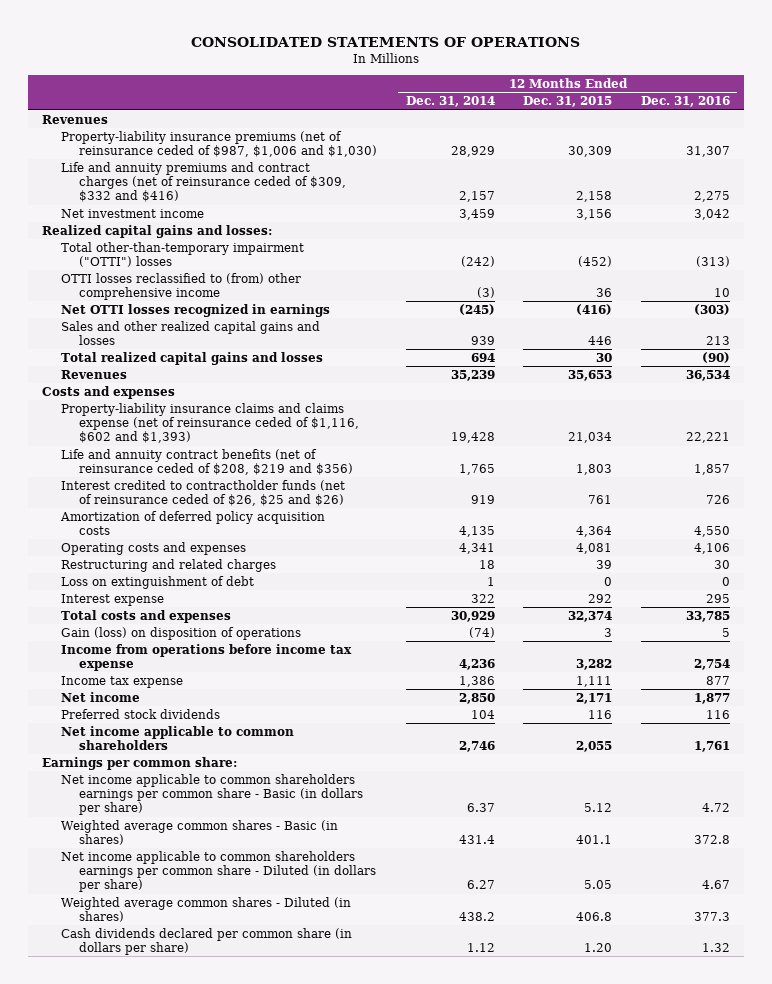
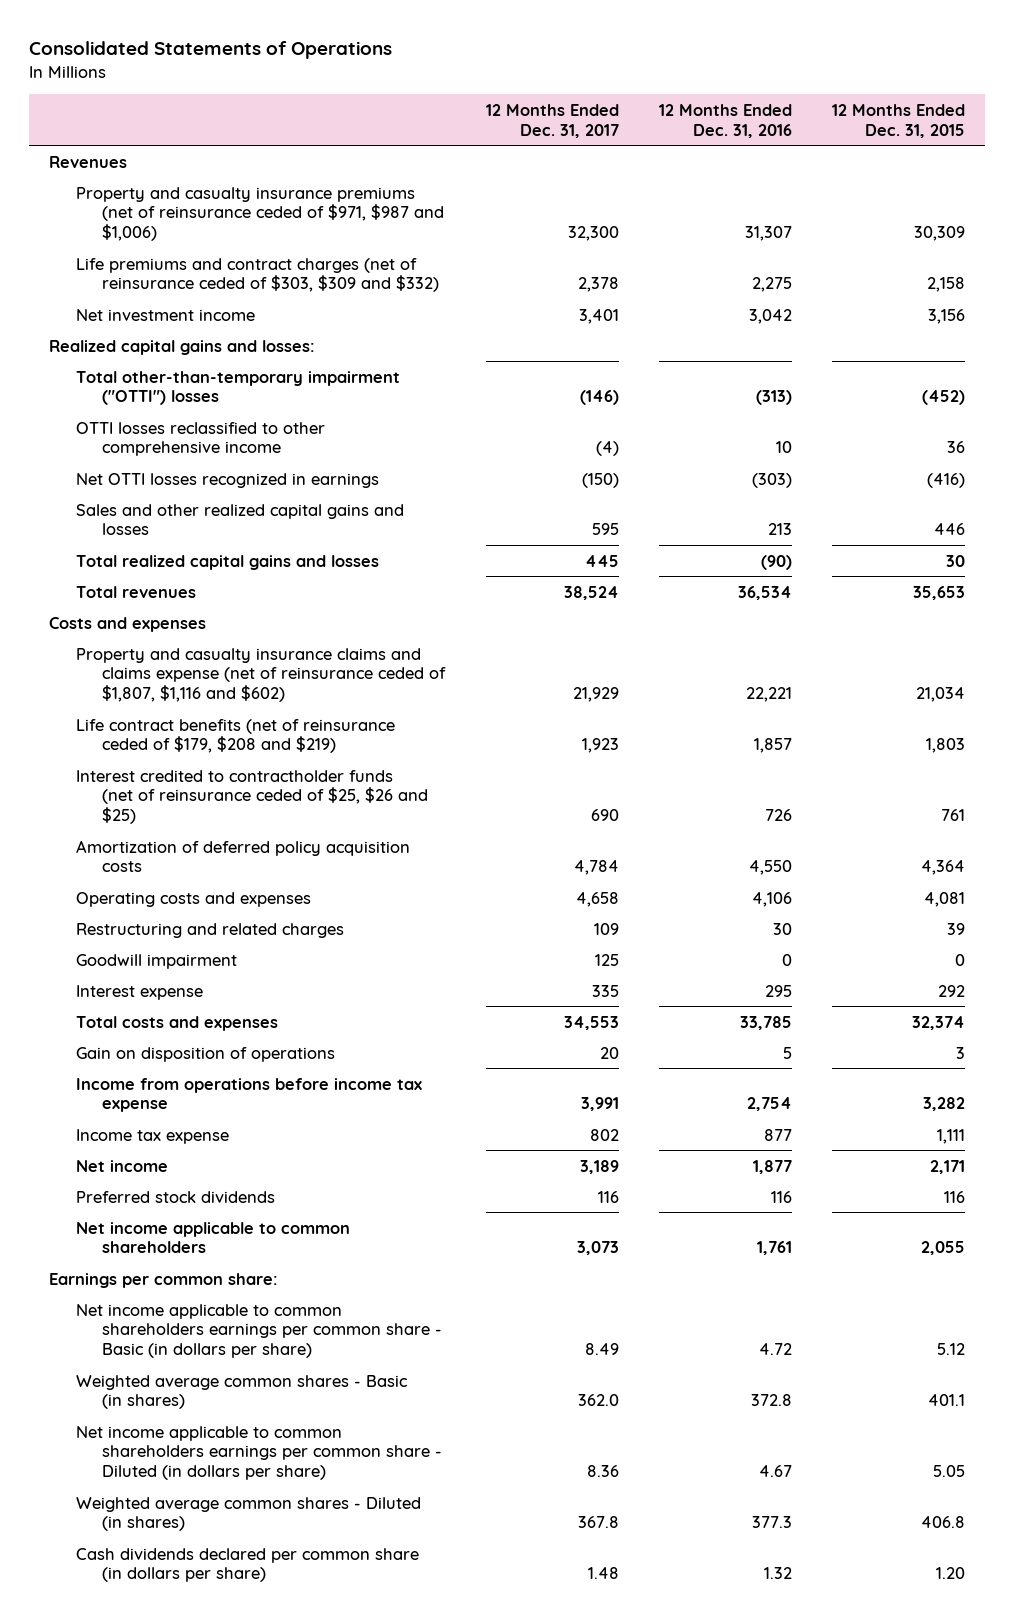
[191,36,581,47] CONSOLIDATED STATEMENTS OF OPERATIONS -> [29,41,393,60] Consolidated Statements of Operations
[405,96,495,108] Dec. 31, 2014 -> none
none -> [485,103,619,138] 12 Months Ended Dec. 31, 2017
[60,131,377,158] Property-liability insurance premiums (net of reinsurance ceded of $987, $1,006 and $1,030) -> [75,186,445,242] Property and casualty insurance premiums (net of reinsurance ceded of $971, $987 and $1,006)
[60,162,346,203] Life and annuity premiums and contract charges (net of reinsurance ceded of $309, $332 and $416) -> [75,257,440,293] Life premiums and contract charges (net of reinsurance ceded of $303, $309 and $332)
[60,273,301,301] OTTI losses reclassified to (from) other comprehensive income -> [75,421,325,457] OTTI losses reclassified to other comprehensive income
[60,370,127,380] Revenues -> [75,585,196,598] Total revenues
[60,403,359,444] Property-liability insurance claims and claims expense (net of reinsurance ceded of $1,116, $602 and $1,393) -> [75,647,447,703] Property and casualty insurance claims and claims expense (net of reinsurance ceded of $1,807, $1,116 and $602)
[60,449,353,476] Life and annuity contract benefits (net of reinsurance ceded of $208, $219 and $356) -> [75,718,395,754] Life contract benefits (net of reinsurance ceded of $179, $208 and $219)
[60,480,345,507] Interest credited to contractholder funds (net of reinsurance ceded of $26, $25 and $26) -> [75,769,429,825] Interest credited to contractholder funds (net of reinsurance ceded of $25, $26 and $25)
[60,576,254,590] Loss on extinguishment of debt -> none
none -> [75,953,237,969] Goodwill impairment
[60,627,301,641] Gain (loss) on disposition of operations -> [75,1046,335,1062] Gain on disposition of operations

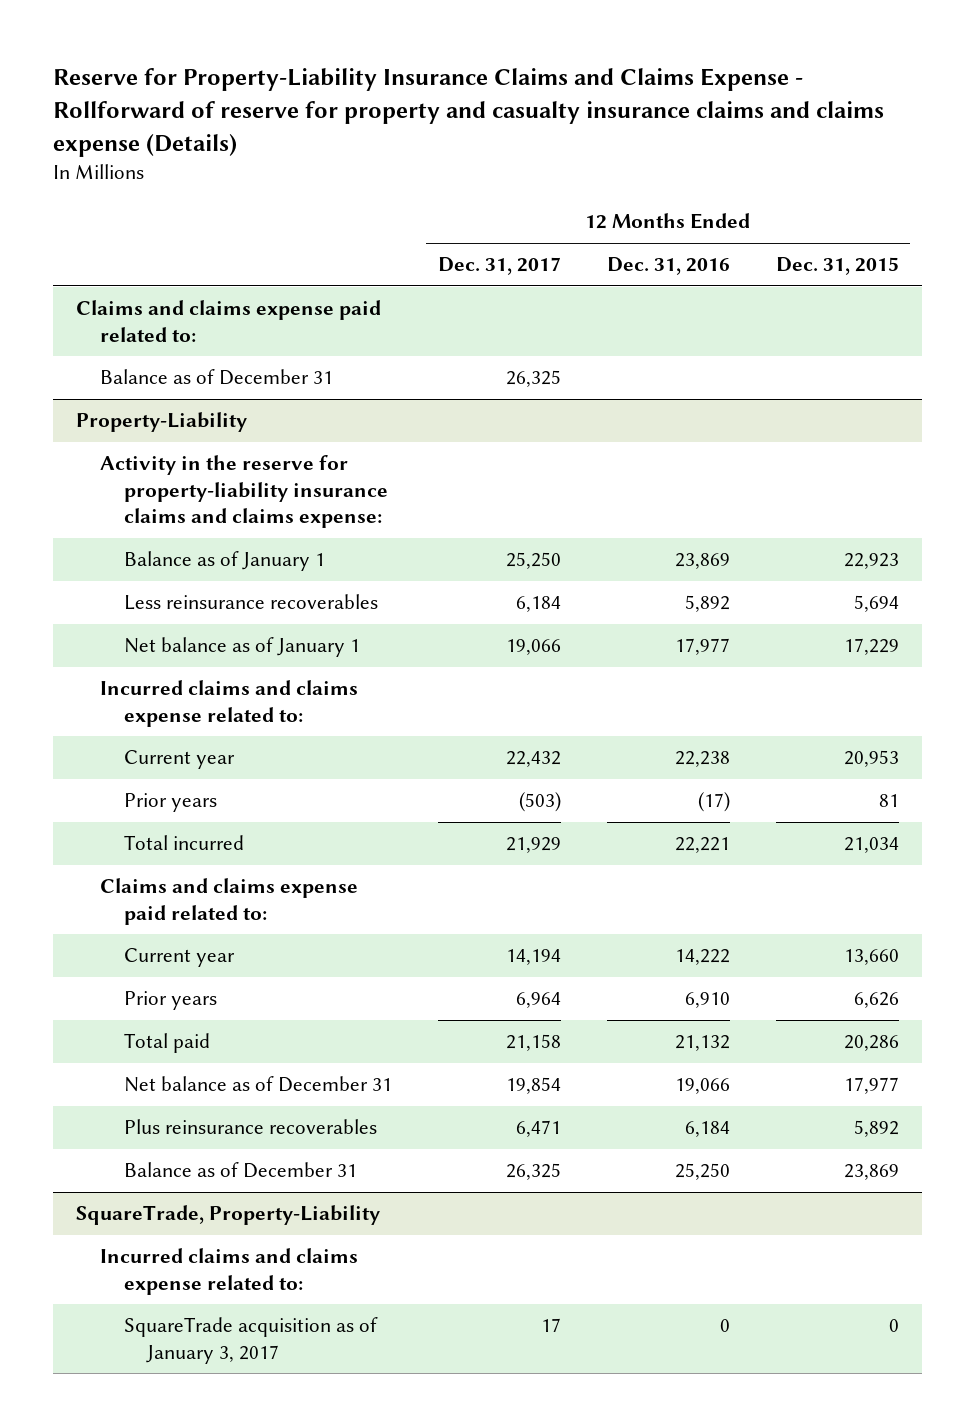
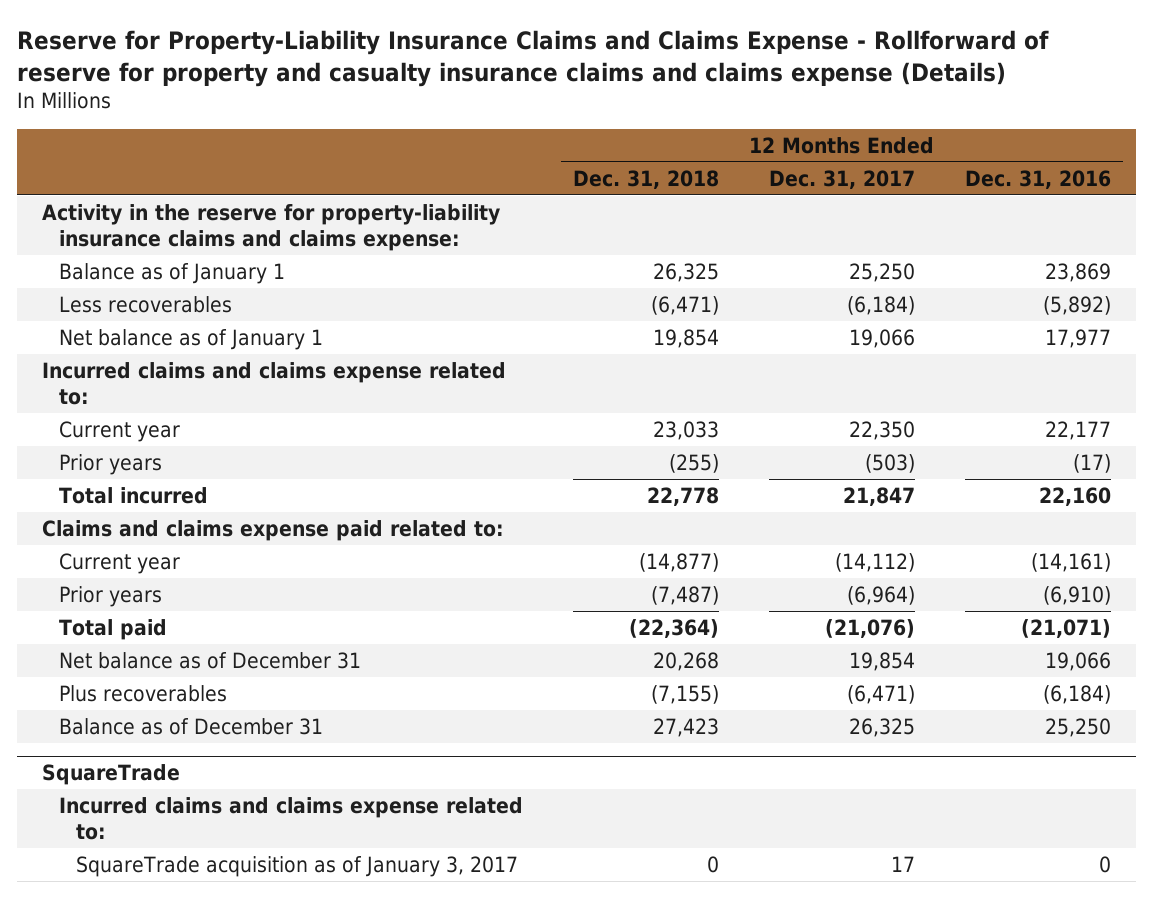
[775,257,899,276] Dec. 31, 2015 -> none
none -> [573,169,720,189] Dec. 31, 2018
[75,300,381,342] Claims and claims expense paid related to: -> none
[99,369,333,386] Balance as of December 31 -> none
[75,412,247,433] Property-Liability -> none
[123,594,378,611] Less reinsurance recoverables -> [59,296,233,314] Less recoverables
[515,596,561,613] 6,184 -> [846,296,915,316] (6,184)
[684,595,730,613] 5,892 -> [1042,296,1111,316] (5,892)
[505,751,561,768] 22,432 -> [848,421,915,441] 22,350
[674,751,730,768] 22,238 -> [1044,421,1111,441] 22,177
[505,837,561,854] 21,929 -> [842,487,915,507] 21,847
[674,837,730,854] 22,221 -> [1038,487,1111,507] 22,160
[505,949,561,966] 14,194 -> [834,553,915,573] (14,112)
[674,949,730,966] 14,222 -> [1030,553,1111,573] (14,161)
[515,992,561,1009] 6,964 -> [846,586,915,606] (6,964)
[684,992,730,1009] 6,910 -> [1042,586,1111,606] (6,910)
[505,1034,561,1052] 21,158 -> [824,619,915,639] (21,076)
[674,1035,730,1052] 21,132 -> [1020,619,1111,639] (21,071)
[123,1119,377,1135] Plus reinsurance recoverables -> [59,685,228,703] Plus recoverables
[515,1120,561,1138] 6,471 -> [846,685,915,705] (6,471)
[684,1121,730,1138] 6,184 -> [1042,685,1111,705] (6,184)
[75,1205,380,1226] SquareTrade, Property-Liability -> none
none -> [41,764,180,786] SquareTrade

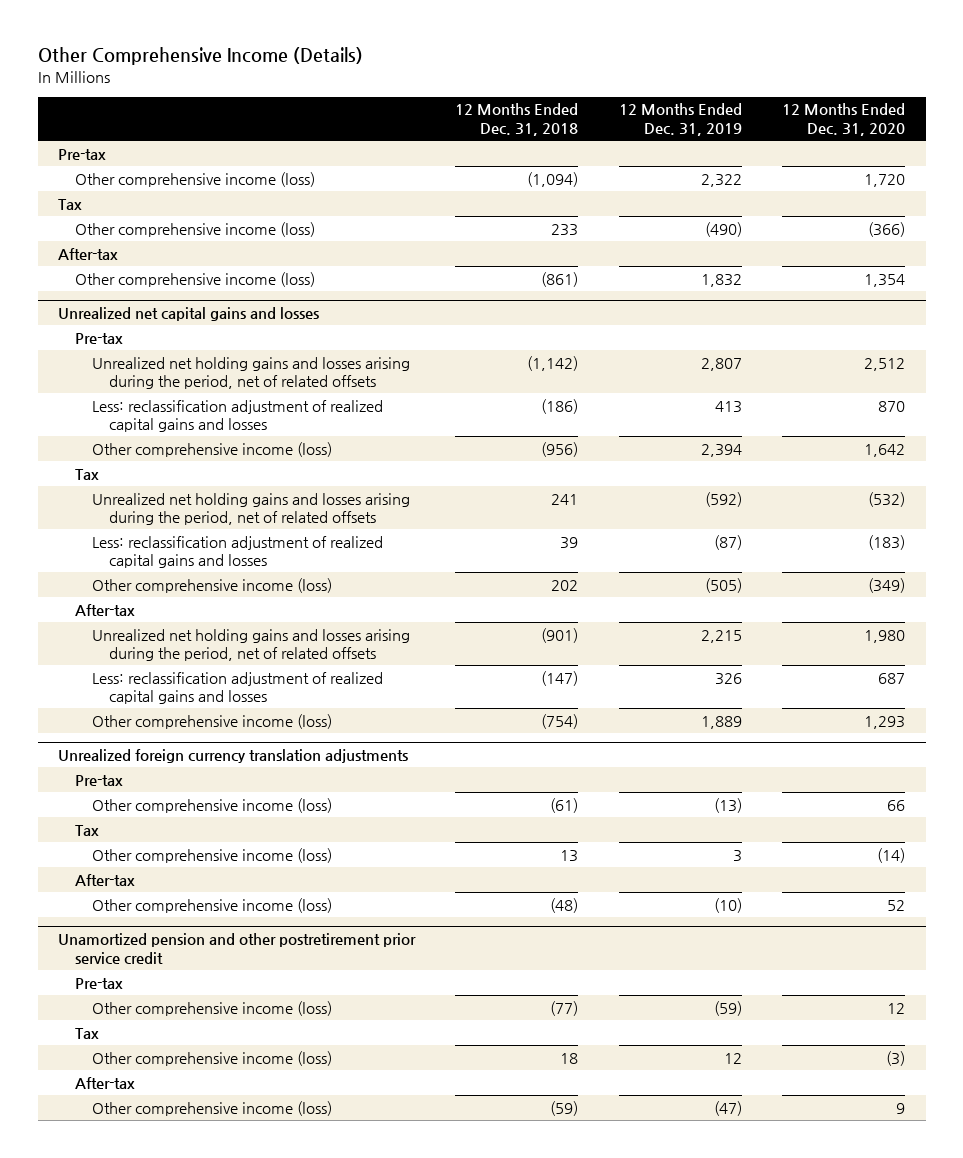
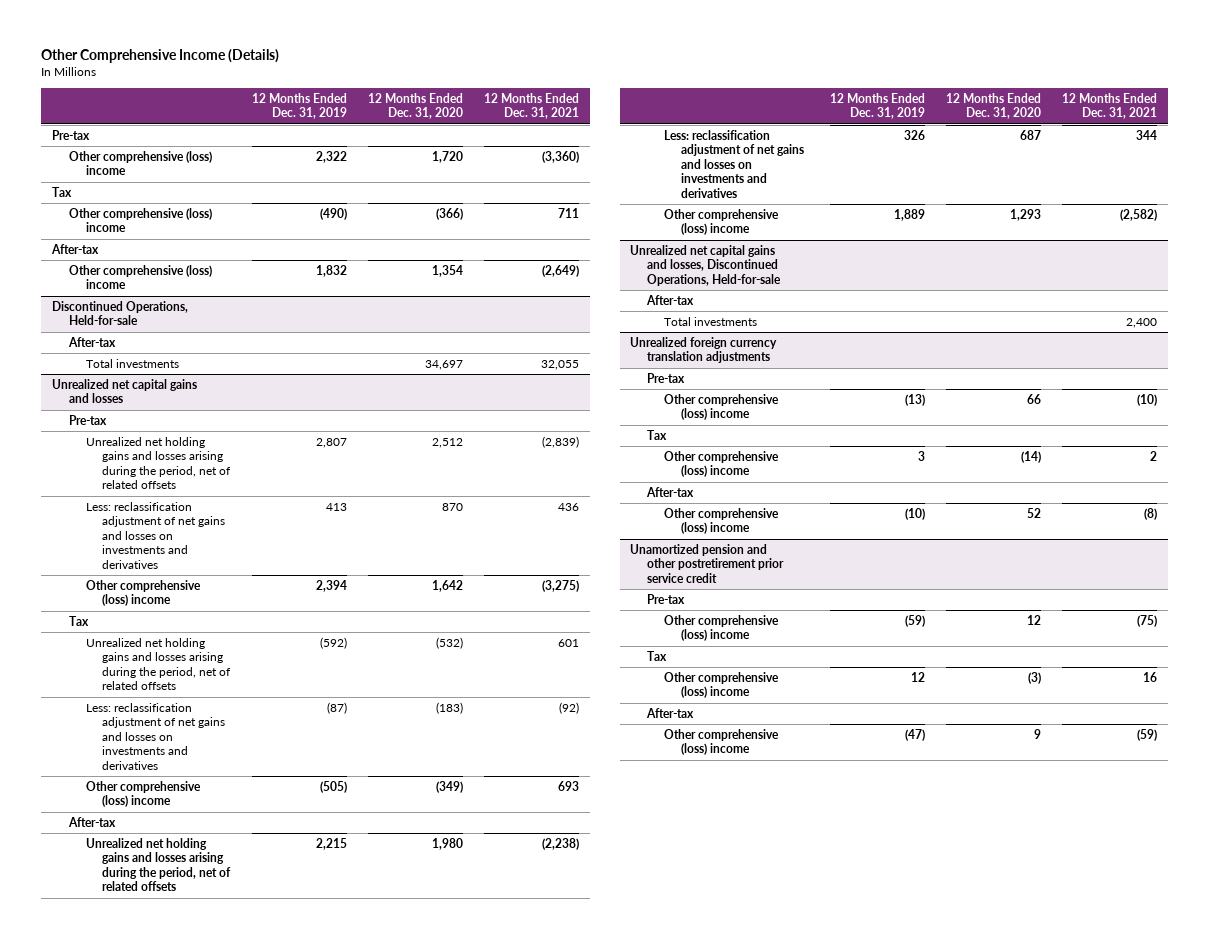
[455,103,579,137] 12 Months Ended Dec. 31, 2018 -> none
none -> [484,92,580,120] 12 Months Ended Dec. 31, 2021
[74,171,315,187] Other comprehensive income (loss) -> [68,151,212,176] Other comprehensive (loss) income
[74,221,315,237] Other comprehensive income (loss) -> [68,208,212,233] Other comprehensive (loss) income
[74,271,315,287] Other comprehensive income (loss) -> [68,265,212,290] Other comprehensive (loss) income
none -> [51,301,188,326] Discontinued Operations, Held-for-sale
none -> [67,337,116,348] After-tax
none -> [85,359,179,369] Total investments
[91,399,383,433] Less: reclassification adjustment of realized capital gains and losses -> [85,502,226,569] Less: reclassification adjustment of net gains and losses on investments and derivatives
[91,441,332,457] Other comprehensive income (loss) -> [85,580,201,607] Other comprehensive (loss) income
[91,535,383,569] Less: reclassification adjustment of realized capital gains and losses -> [85,703,226,770] Less: reclassification adjustment of net gains and losses on investments and derivatives
[91,577,332,593] Other comprehensive income (loss) -> [85,781,201,808] Other comprehensive (loss) income
[91,671,383,705] Less: reclassification adjustment of realized capital gains and losses -> [663,130,804,198] Less: reclassification adjustment of net gains and losses on investments and derivatives
[91,713,332,729] Other comprehensive income (loss) -> [663,209,779,236] Other comprehensive (loss) income
none -> [630,245,782,286] Unrealized net capital gains and losses, Discontinued Operations, Held-for-sale
none -> [646,295,695,306] After-tax
none -> [663,317,757,327] Total investments
[91,797,332,813] Other comprehensive income (loss) -> [663,394,779,421] Other comprehensive (loss) income
[91,847,332,863] Other comprehensive income (loss) -> [663,451,779,478] Other comprehensive (loss) income
[91,897,332,913] Other comprehensive income (loss) -> [663,508,779,535] Other comprehensive (loss) income
[91,1000,332,1016] Other comprehensive income (loss) -> [663,615,779,642] Other comprehensive (loss) income
[91,1050,332,1066] Other comprehensive income (loss) -> [663,672,779,699] Other comprehensive (loss) income
[91,1100,332,1116] Other comprehensive income (loss) -> [663,729,779,756] Other comprehensive (loss) income

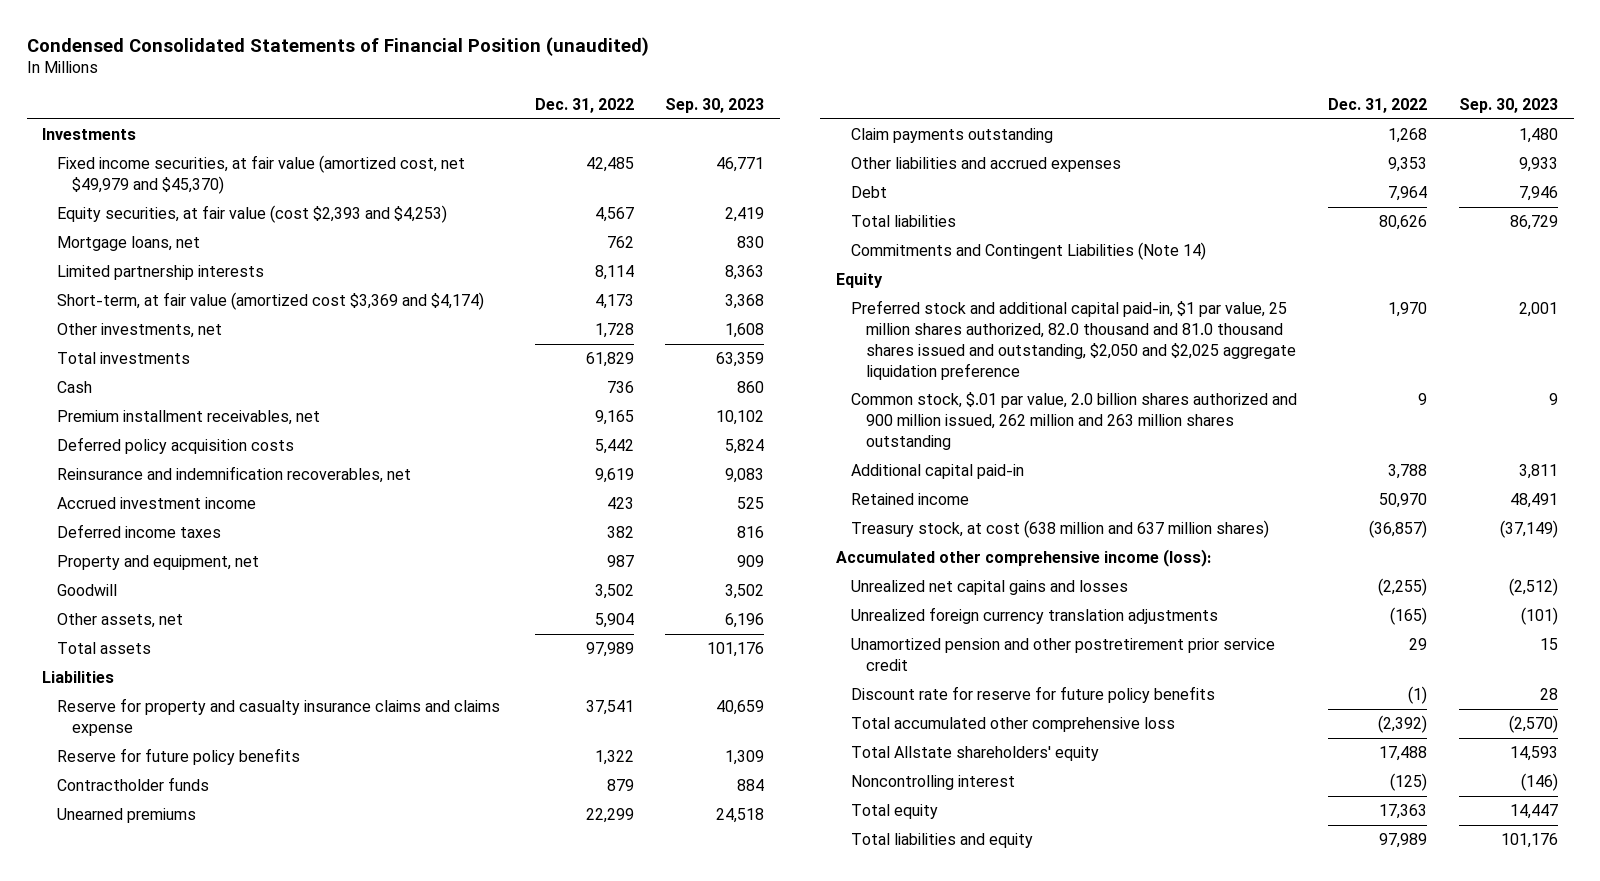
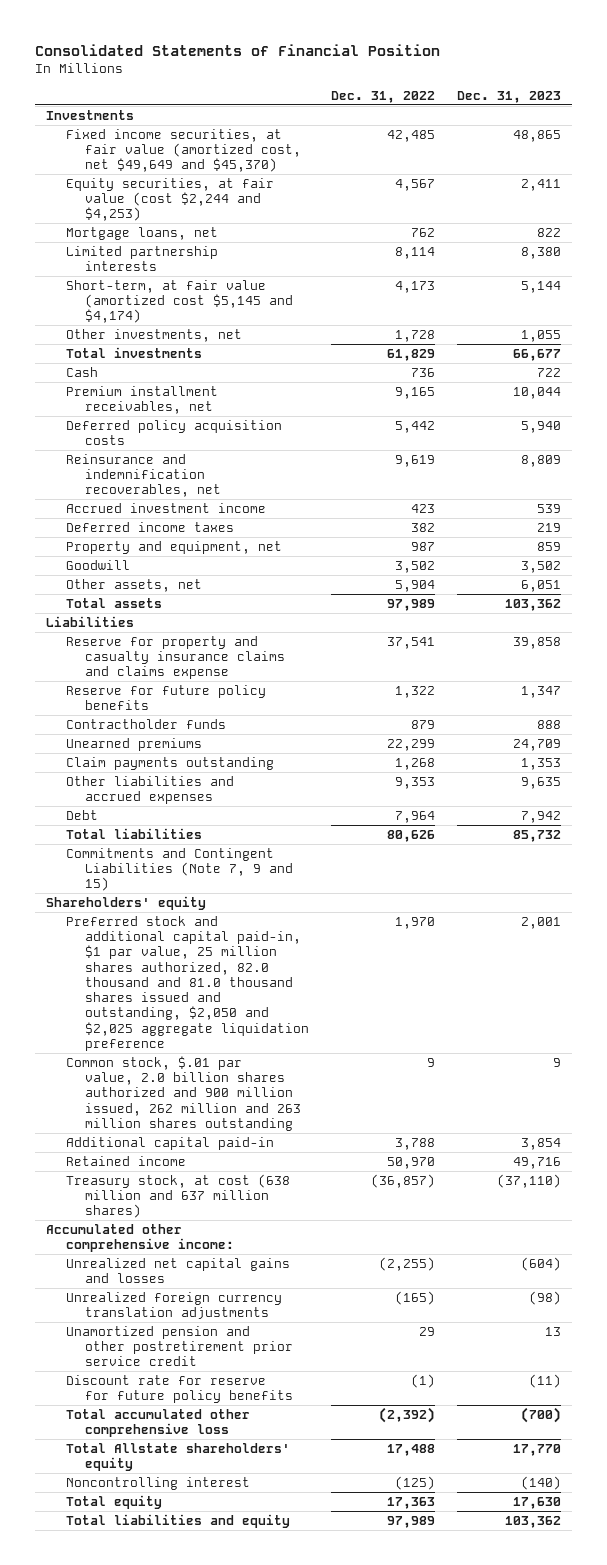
[26,36,649,56] Condensed Consolidated Statements of Financial Position (unaudited) -> [35,43,441,56] Consolidated Statements of Financial Position
[665,97,765,113] Sep. 30, 2023 -> none
none -> [457,90,562,103] Dec. 31, 2023
[57,155,466,195] Fixed income securities, at fair value (amortized cost, net $49,979 and $45,370) -> [65,128,302,173] Fixed income securities, at fair value (amortized cost, net $49,649 and $45,370)
[57,205,448,224] Equity securities, at fair value (cost $2,393 and $4,253) -> [65,177,274,222] Equity securities, at fair value (cost $2,244 and $4,253)
[57,292,485,311] Short-term, at fair value (amortized cost $3,369 and $4,174) -> [65,279,294,324] Short-term, at fair value (amortized cost $5,145 and $4,174)
[850,242,1206,261] Commitments and Contingent Liabilities (Note 14) -> [65,847,294,892] Commitments and Contingent Liabilities (Note 7, 9 and 15)
[836,273,884,289] Equity -> [46,895,207,910] Shareholders' equity
[836,549,1212,568] Accumulated other comprehensive income (loss): -> [46,1223,234,1253] Accumulated other comprehensive income:

